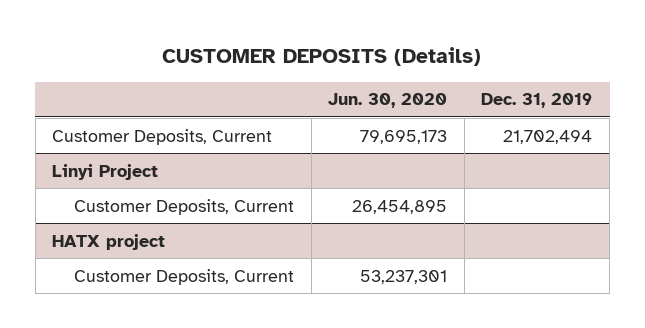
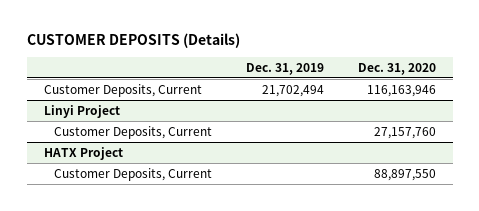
[328,93,448,109] Jun. 30, 2020 -> none
none -> [357,62,436,75] Dec. 31, 2020
[52,233,166,250] HATX project -> [43,146,123,160] HATX Project

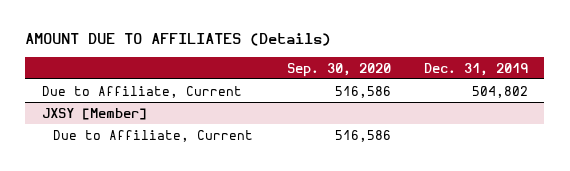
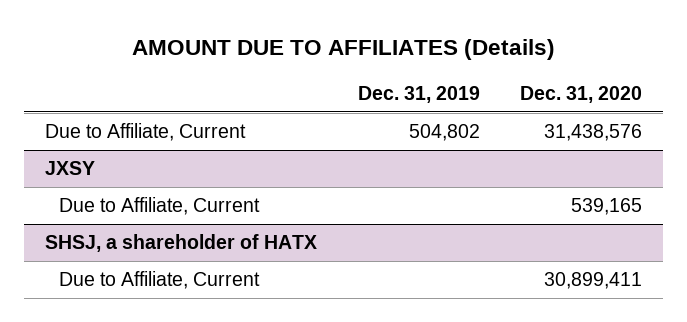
[286,62,391,77] Sep. 30, 2020 -> none
none -> [520,85,643,103] Dec. 31, 2020
[41,107,147,120] JXSY [Member] -> [44,161,95,176] JXSY
none -> [44,234,317,253] SHSJ, a shareholder of HATX
none -> [59,271,261,290] Due to Affiliate, Current

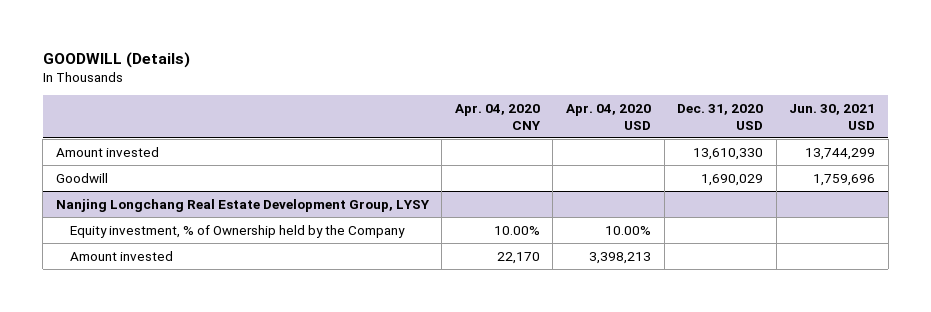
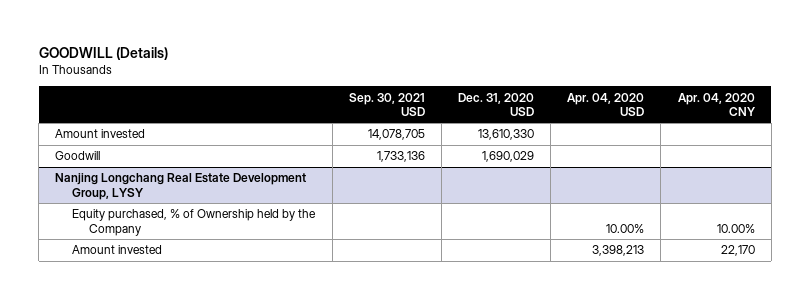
[789,104,876,130] Jun. 30, 2021 USD -> none
none -> [348,92,425,116] Sep. 30, 2021 USD
[69,224,405,238] Equity investment, % of Ownership held by the Company -> [72,209,317,236] Equity purchased, % of Ownership held by the Company

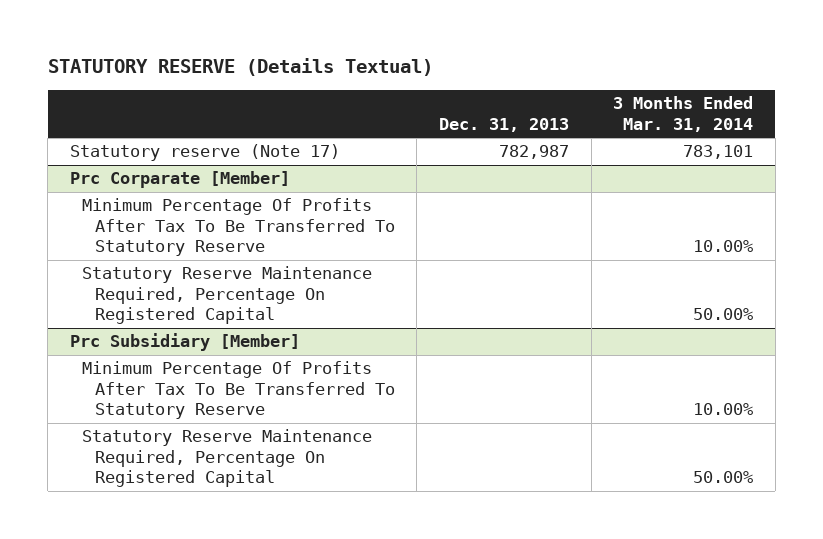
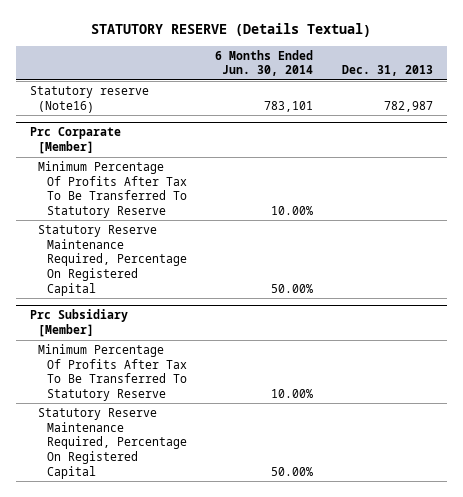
[613,96,754,132] 3 Months Ended Mar. 31, 2014 -> none
none -> [215,49,314,77] 6 Months Ended Jun. 30, 2014
[70,144,341,162] Statutory reserve (Note 17) -> [29,85,149,113] Statutory reserve (Note16)

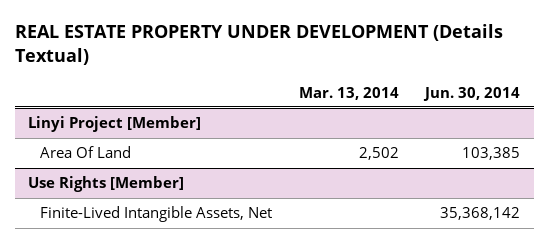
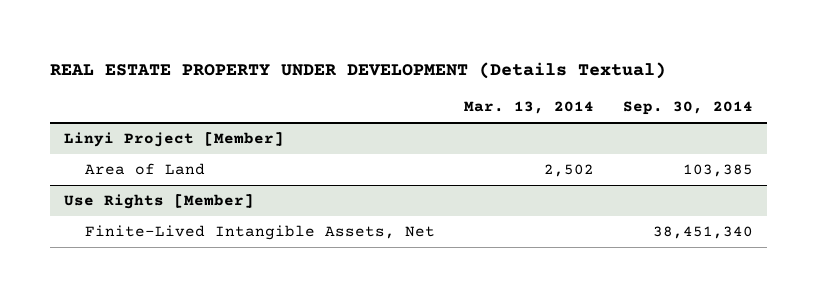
[423,86,521,101] Jun. 30, 2014 -> none
none -> [622,101,753,116] Sep. 30, 2014
[39,146,131,159] Area Of Land -> [84,163,205,176] Area of Land

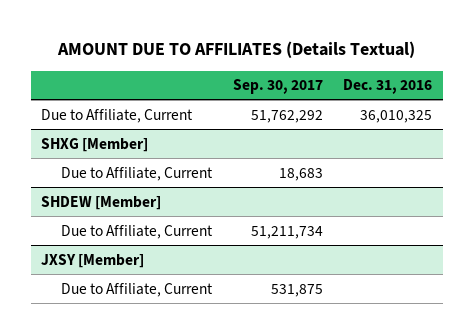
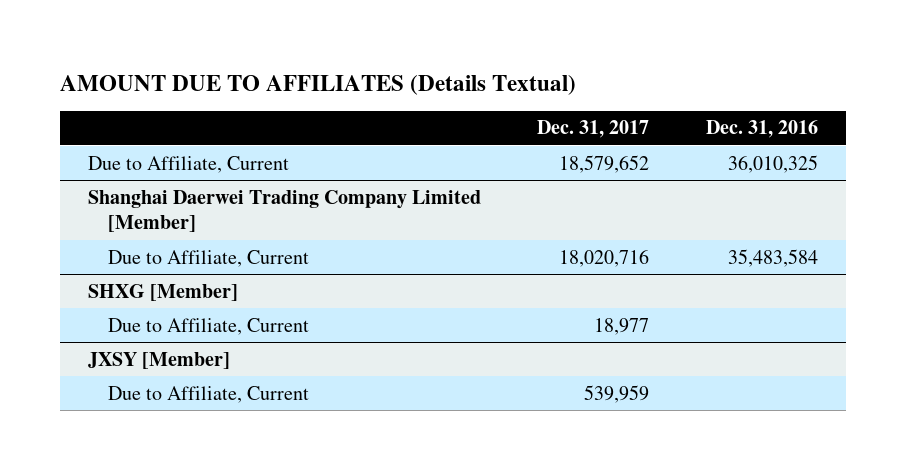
[232,79,323,95] Sep. 30, 2017 -> none
none -> [537,120,650,139] Dec. 31, 2017
none -> [87,189,481,233] Shanghai Daerwei Trading Company Limited [Member]
none -> [108,249,310,267] Due to Affiliate, Current
[40,195,161,210] SHDEW [Member] -> none
[60,224,213,239] Due to Affiliate, Current -> none

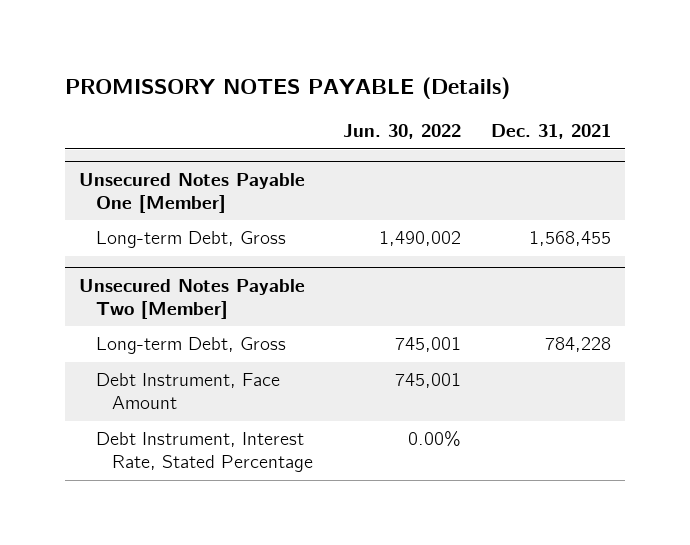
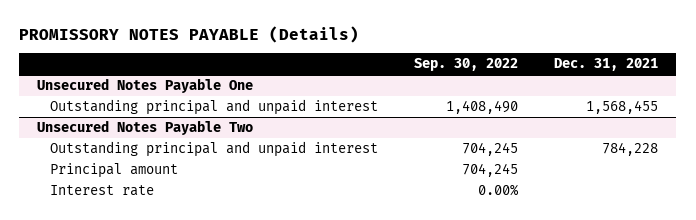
[342,124,461,140] Jun. 30, 2022 -> none
none -> [414,58,519,72] Sep. 30, 2022
[79,172,306,213] Unsecured Notes Payable One [Member] -> [37,78,254,94] Unsecured Notes Payable One
[95,231,286,249] Long-term Debt, Gross -> [50,99,379,116] Outstanding principal and unpaid interest
[79,278,306,319] Unsecured Notes Payable Two [Member] -> [37,120,254,136] Unsecured Notes Payable Two
[95,337,286,355] Long-term Debt, Gross -> [50,141,379,158] Outstanding principal and unpaid interest
[95,373,280,410] Debt Instrument, Face Amount -> [50,163,179,179] Principal amount
[95,432,314,473] Debt Instrument, Interest Rate, Stated Percentage -> [50,185,155,197] Interest rate

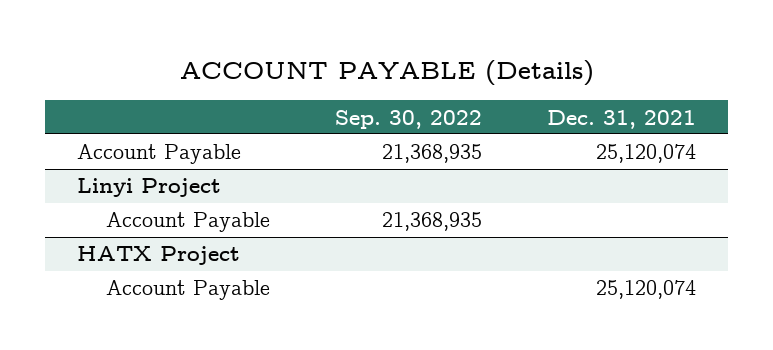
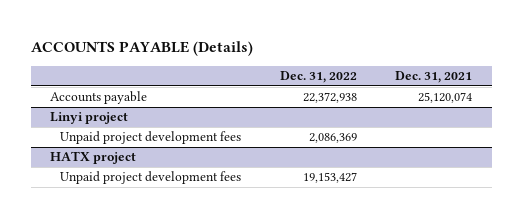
[179,59,594,86] ACCOUNT PAYABLE (Details) -> [30,41,253,57] ACCOUNTS PAYABLE (Details)
[335,109,483,129] Sep. 30, 2022 -> none
none -> [279,71,357,84] Dec. 31, 2022
[106,212,271,233] Account Payable -> none
[106,280,271,301] Account Payable -> none
[77,144,242,165] Account Payable -> [50,91,148,105] Accounts payable
[77,178,222,198] Linyi Project -> [50,112,129,125] Linyi project
none -> [60,131,242,145] Unpaid project development fees
[77,246,241,266] HATX Project -> [50,151,137,165] HATX project
none -> [60,171,242,185] Unpaid project development fees

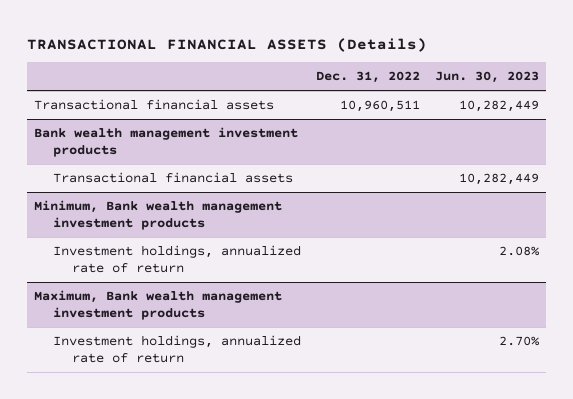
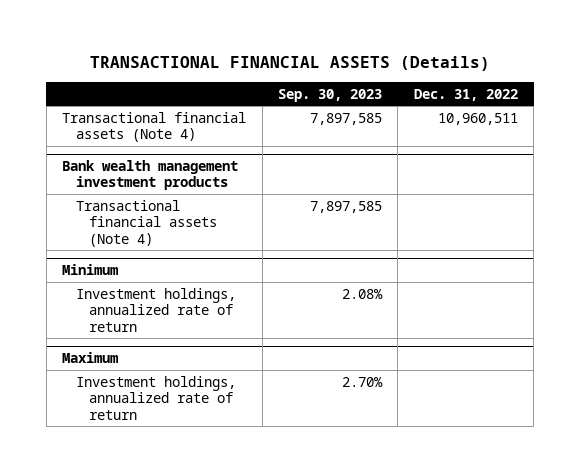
[434,71,539,84] Jun. 30, 2023 -> none
none -> [278,88,383,102] Sep. 30, 2023
[34,99,275,111] Transactional financial assets -> [62,111,247,143] Transactional financial assets (Note 4)
[52,172,293,184] Transactional financial assets -> [75,199,218,247] Transactional financial assets (Note 4)
[34,200,283,230] Minimum, Bank wealth management investment products -> [62,263,119,275] Minimum
[34,290,283,320] Maximum, Bank wealth management investment products -> [62,351,119,363] Maximum

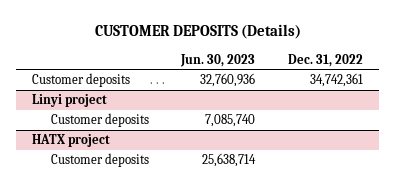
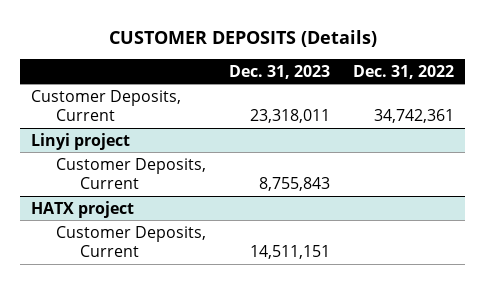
[180,53,256,67] Jun. 30, 2023 -> none
none -> [228,64,330,79] Dec. 31, 2023
[32,73,131,88] Customer deposits -> [31,89,182,122] Customer Deposits, Current
[50,113,149,128] Customer deposits -> [55,157,206,190] Customer Deposits, Current
[50,153,149,168] Customer deposits -> [55,225,206,258] Customer Deposits, Current

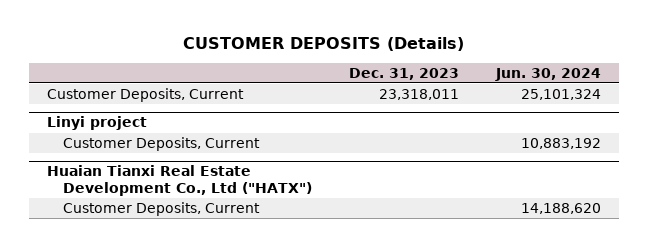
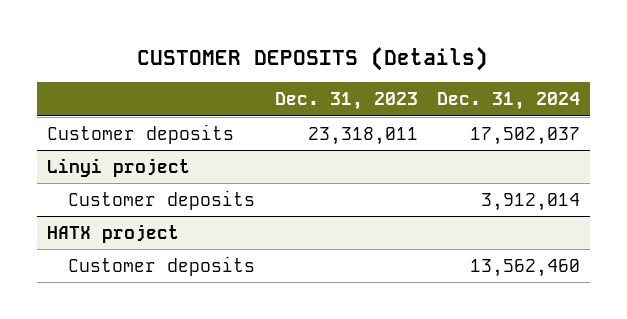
[494,67,601,81] Jun. 30, 2024 -> none
none -> [436,92,580,111] Dec. 31, 2024
[46,87,244,102] Customer Deposits, Current -> [46,123,234,144] Customer deposits
[46,165,313,197] Huaian Tianxi Real Estate Development Co., Ltd ("HATX") -> none
[63,201,261,216] Customer Deposits, Current -> none
[63,136,261,151] Customer Deposits, Current -> [68,189,256,210] Customer deposits
none -> [46,223,179,243] HATX project
none -> [68,255,256,276] Customer deposits

